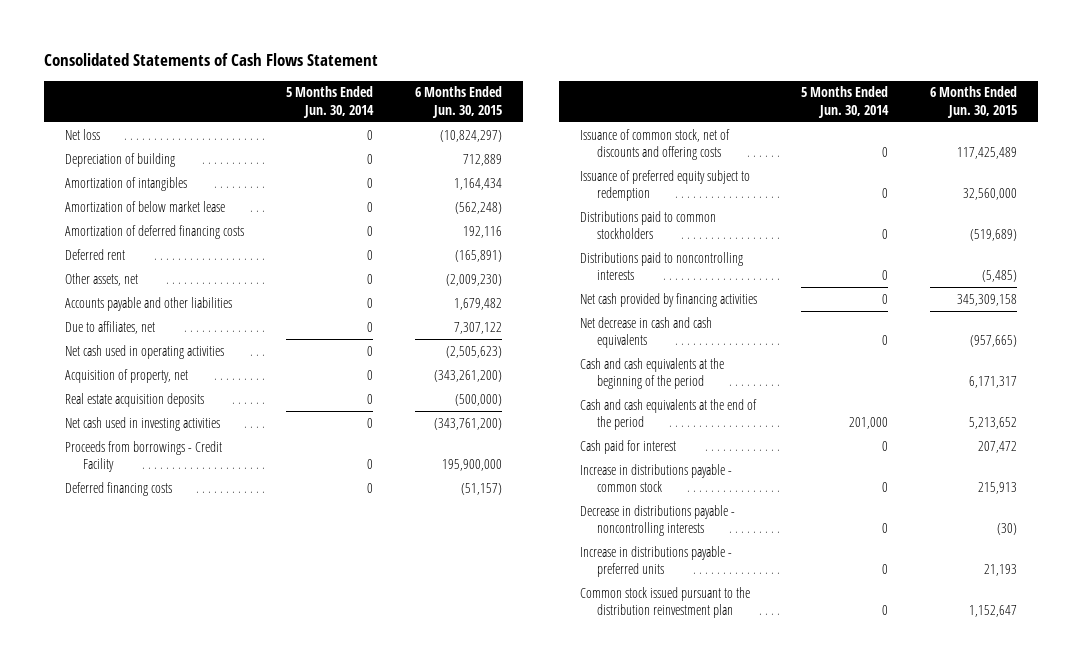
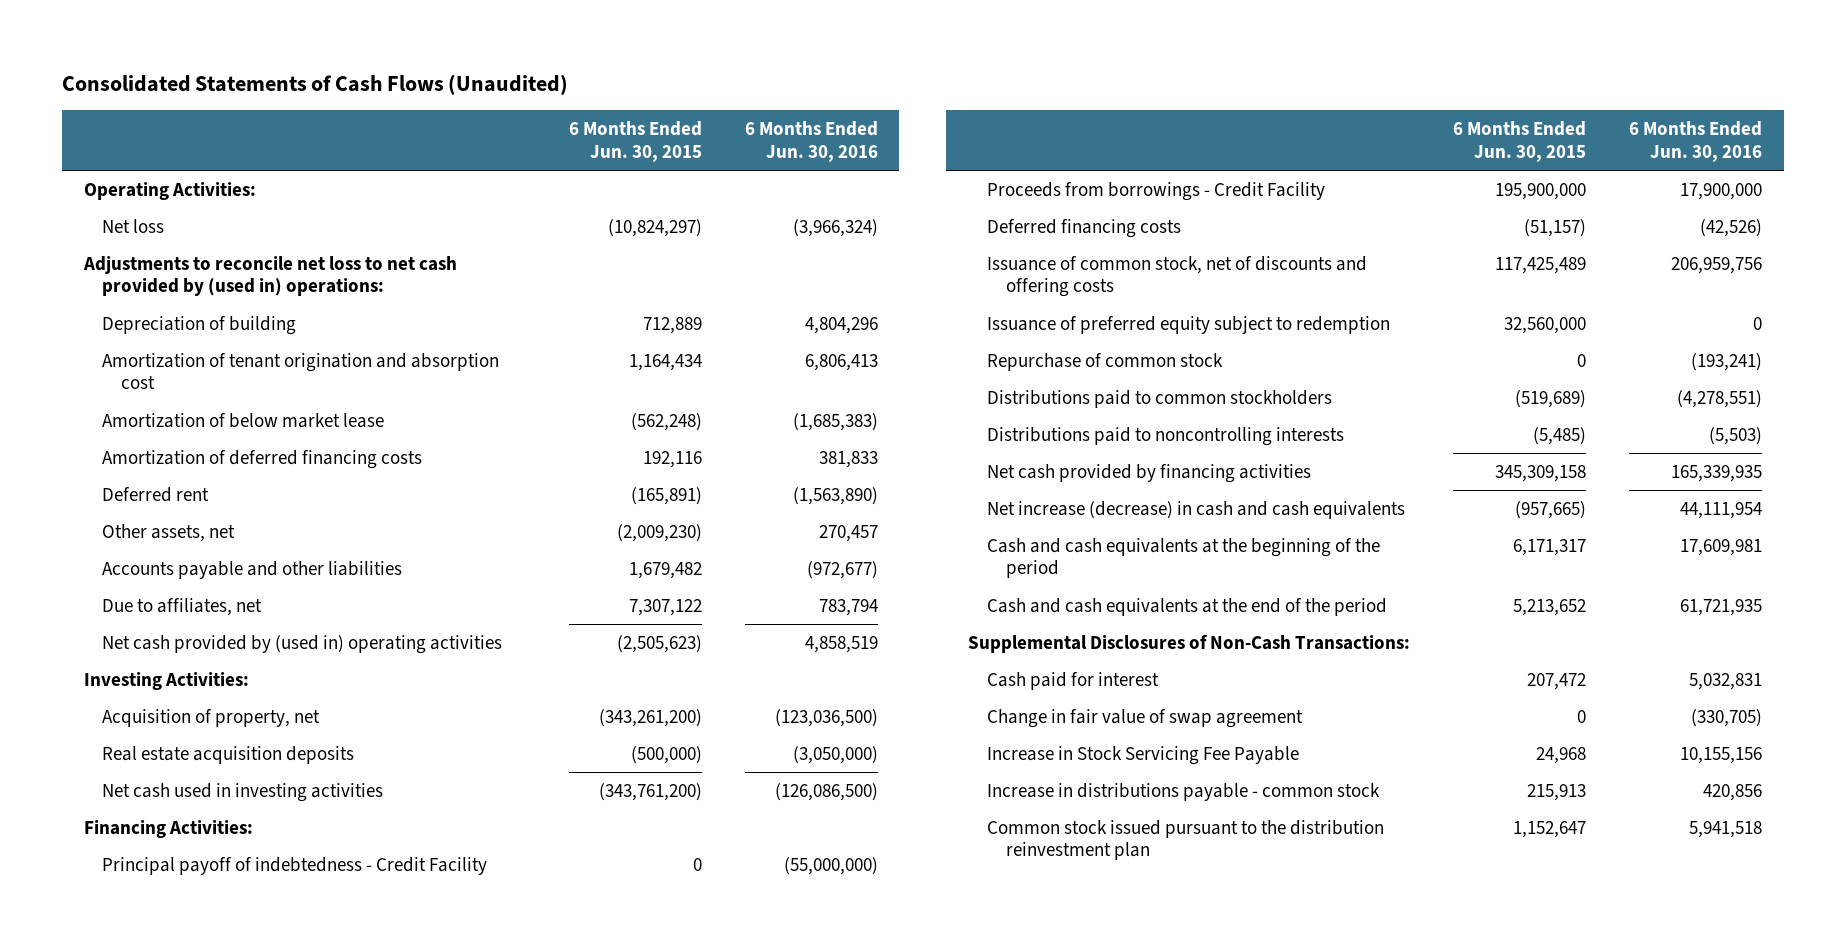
[44,53,379,67] Consolidated Statements of Cash Flows Statement -> [62,74,569,96] Consolidated Statements of Cash Flows (Unaudited)
[286,86,375,118] 5 Months Ended Jun. 30, 2014 -> none
none -> [744,121,878,162] 6 Months Ended Jun. 30, 2016
none -> [83,181,256,200] Operating Activities:
none -> [82,255,457,297] Adjustments to reconcile net loss to net cash provided by (used in) operations:
[65,176,188,191] Amortization of intangibles -> [102,352,500,390] Amortization of tenant origination and absorption cost
[65,344,225,359] Net cash used in operating activities -> [102,634,503,654] Net cash provided by (used in) operating activities
none -> [83,671,249,690] Investing Activities:
none -> [83,819,253,838] Financing Activities:
none -> [102,856,488,875] Principal payoff of indebtedness - Credit Facility
none -> [986,352,1223,371] Repurchase of common stock
[579,316,712,349] Net decrease in cash and cash equivalents -> [986,500,1405,519] Net increase (decrease) in cash and cash equivalents
none -> [967,633,1410,653] Supplemental Disclosures of Non-Cash Transactions:
none -> [986,708,1303,728] Change in fair value of swap agreement
none -> [986,745,1299,765] Increase in Stock Servicing Fee Payable
[579,504,735,537] Decrease in distributions payable - noncontrolling interests -> none
[579,545,732,578] Increase in distributions payable - preferred units -> none

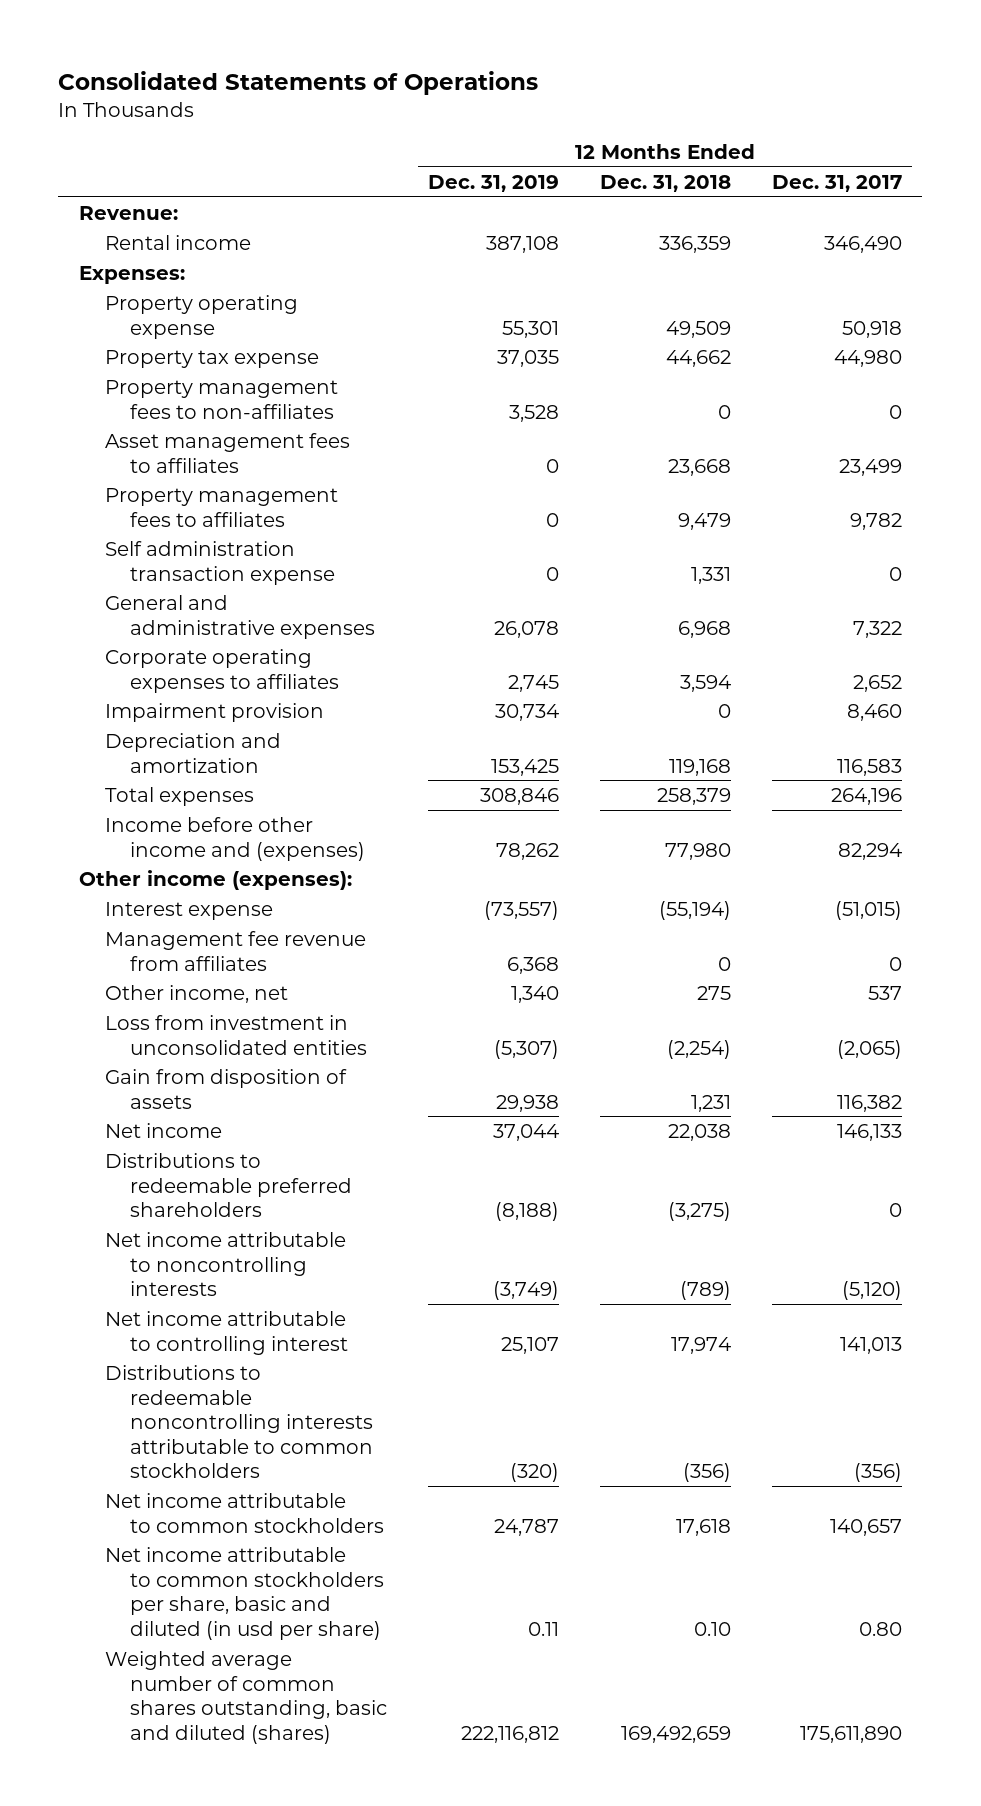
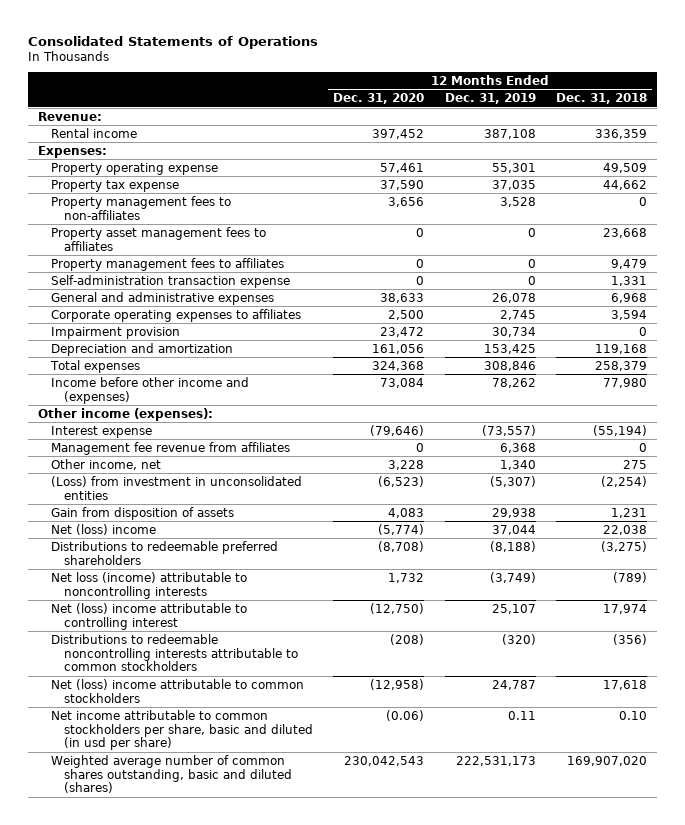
[771,174,902,192] Dec. 31, 2017 -> none
none -> [333,93,425,105] Dec. 31, 2020
[104,432,350,473] Asset management fees to affiliates -> [50,226,266,251] Property asset management fees to affiliates
[104,540,336,585] Self administration transaction expense -> [50,274,290,288] Self-administration transaction expense
[104,1014,368,1055] Loss from investment in unconsolidated entities -> [50,475,302,500] (Loss) from investment in unconsolidated entities
[104,1122,222,1138] Net income -> [50,523,156,535] Net (loss) income
[104,1231,346,1297] Net income attributable to noncontrolling interests -> [50,571,247,599] Net loss (income) attributable to noncontrolling interests
[104,1310,349,1355] Net income attributable to controlling interest -> [50,602,247,630] Net (loss) income attributable to controlling interest
[104,1492,385,1533] Net income attributable to common stockholders -> [50,678,304,703] Net (loss) income attributable to common stockholders
[461,1725,560,1743] 222,116,812 -> [455,755,536,766] 222,531,173
[621,1725,732,1743] 169,492,659 -> [566,755,647,766] 169,907,020

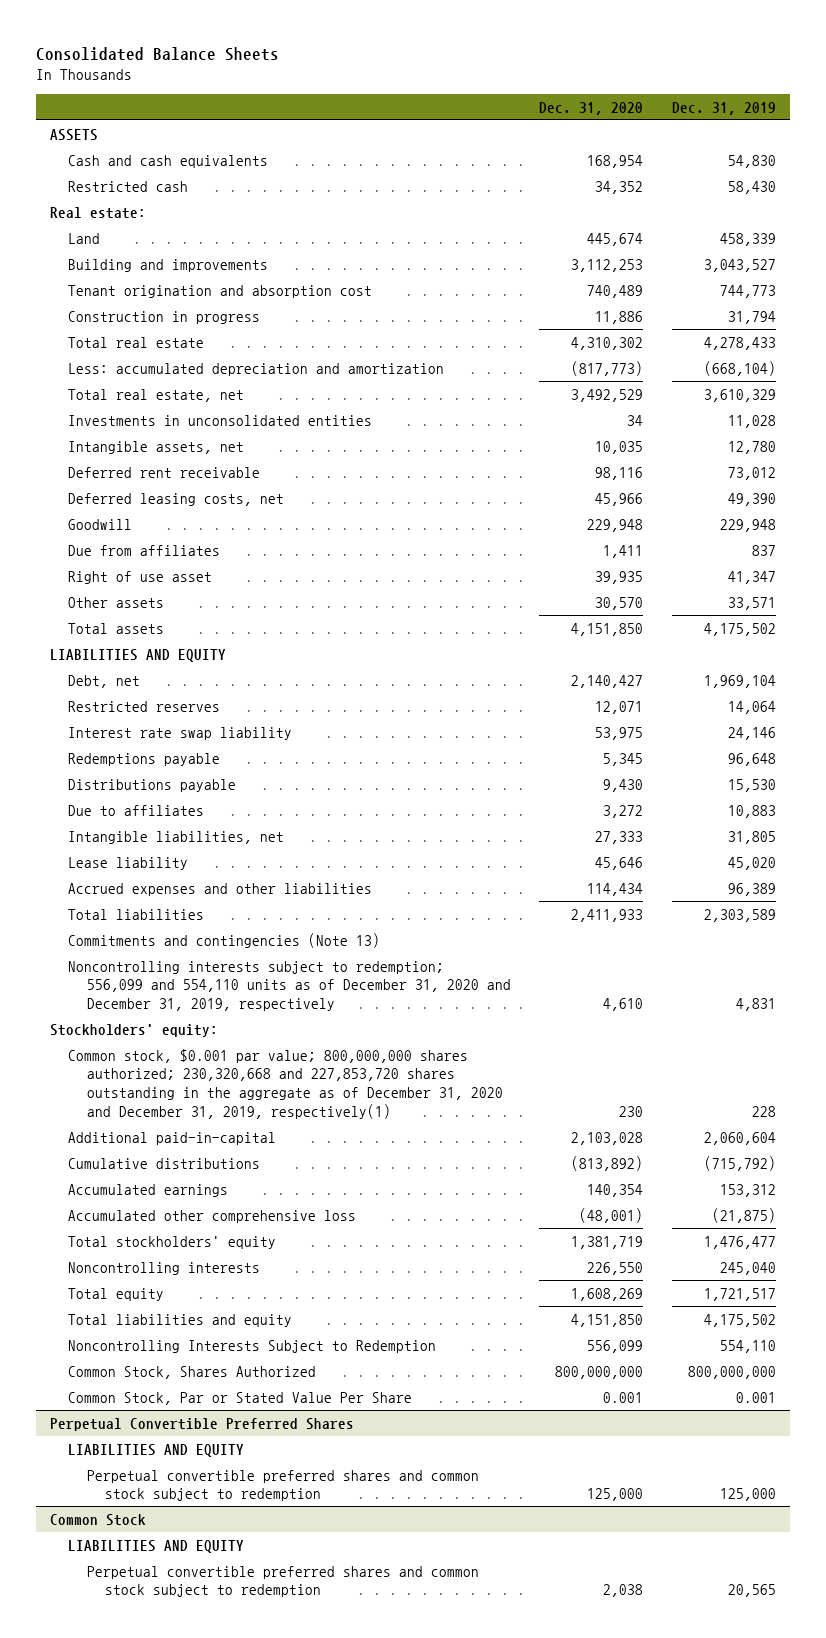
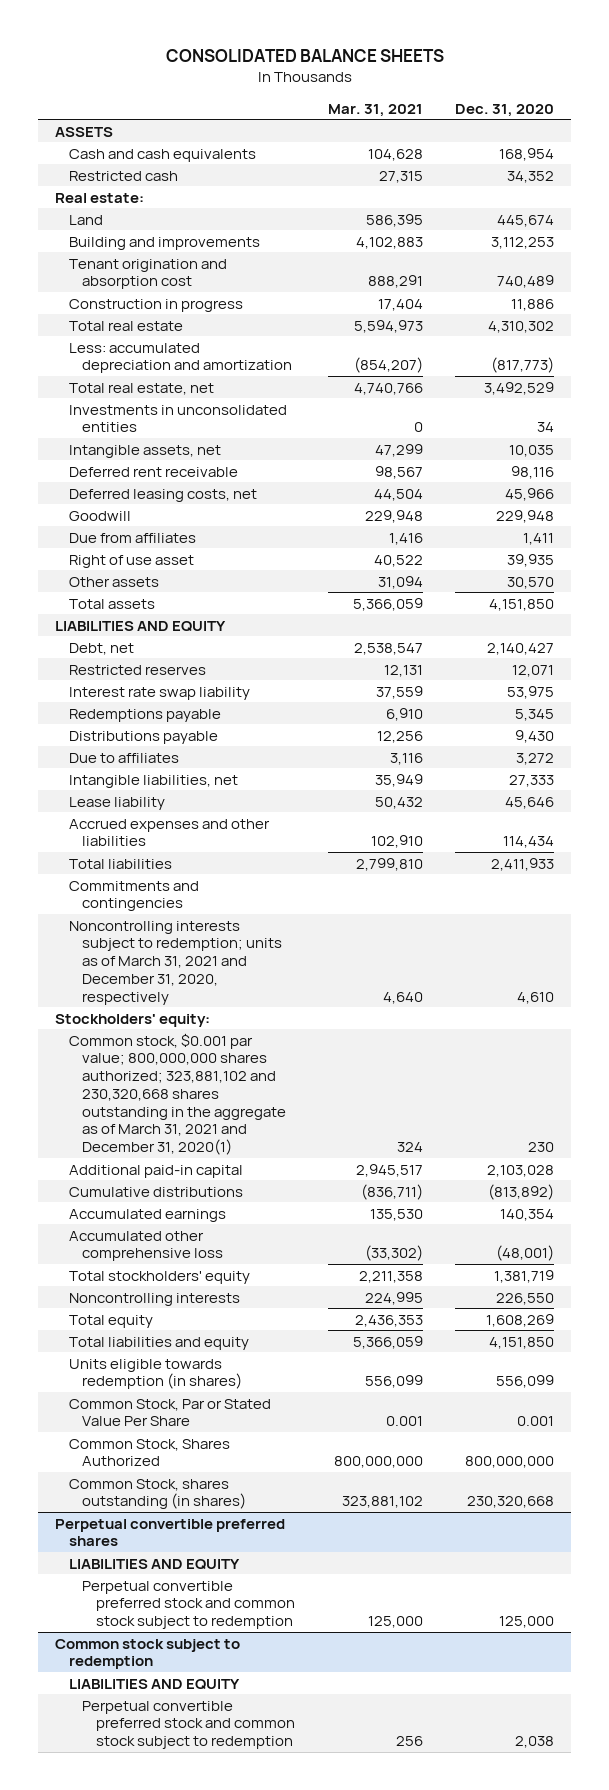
[35,47,279,62] Consolidated Balance Sheets -> [165,48,444,62] CONSOLIDATED BALANCE SHEETS
[671,101,776,115] Dec. 31, 2019 -> none
none -> [327,103,423,117] Mar. 31, 2021
[68,932,381,948] Commitments and contingencies (Note 13) -> [68,880,199,912] Commitments and contingencies
[68,960,511,1012] Noncontrolling interests subject to redemption; 556,099 and 554,110 units as of December 31, 2020 and December 31, 2019, respectively -> [68,920,283,1005] Noncontrolling interests subject to redemption; units as of March 31, 2021 and December 31, 2020, respectively
[68,1048,503,1119] Common stock, $0.001 par value; 800,000,000 shares authorized; 230,320,668 and 227,853,720 shares outstanding in the aggregate as of December 31, 2020 and December 31, 2019, respectively(1) -> [68,1032,287,1156] Common stock, $0.001 par value; 800,000,000 shares authorized; 323,881,102 and 230,320,668 shares outstanding in the aggregate as of March 31, 2021 and December 31, 2020(1)
[68,1131,277,1145] Additional paid-in-capital -> [68,1164,243,1178] Additional paid-in capital
[68,1339,437,1353] Noncontrolling Interests Subject to Redemption -> [68,1358,243,1390] Units eligible towards redemption (in shares)
[68,1365,317,1379] Common Stock, Shares Authorized -> [68,1438,230,1467] Common Stock, Shares Authorized
none -> [68,1478,247,1510] Common Stock, shares outstanding (in shares)
[50,1417,355,1431] Perpetual Convertible Preferred Shares -> [54,1518,285,1547] Perpetual convertible preferred shares
[86,1469,479,1502] Perpetual convertible preferred shares and common stock subject to redemption -> [82,1580,296,1630] Perpetual convertible preferred stock and common stock subject to redemption
[50,1513,147,1526] Common Stock -> [54,1638,240,1670] Common stock subject to redemption
[86,1565,479,1598] Perpetual convertible preferred shares and common stock subject to redemption -> [82,1700,296,1750] Perpetual convertible preferred stock and common stock subject to redemption

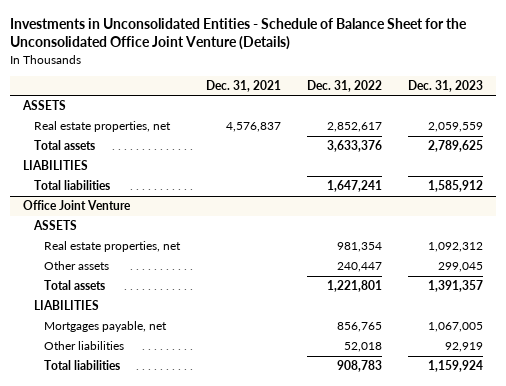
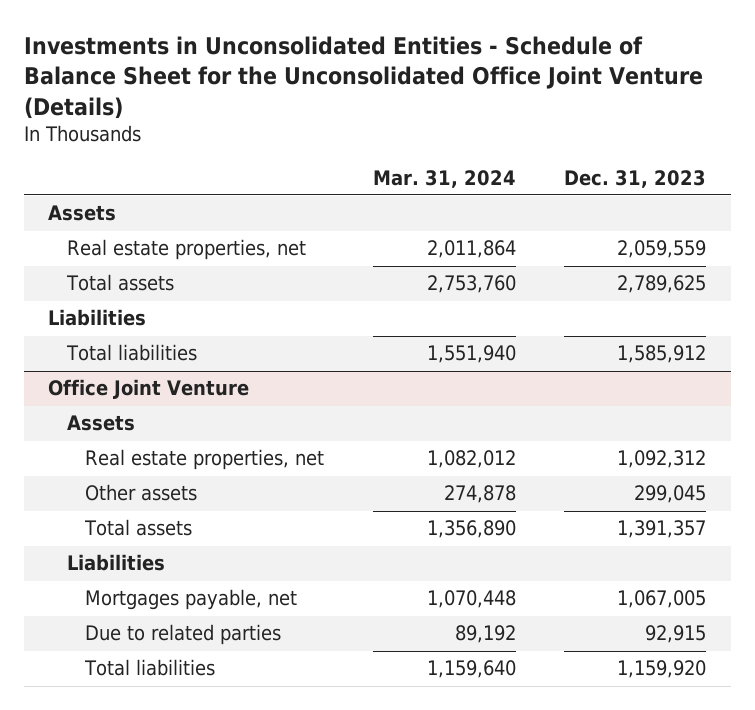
[206,79,282,92] Dec. 31, 2021 -> none
[307,79,383,92] Dec. 31, 2022 -> none
none -> [372,169,516,188] Mar. 31, 2024
[21,100,66,111] ASSETS -> [48,205,117,222] Assets
[22,160,88,171] LIABILITIES -> [48,309,147,327] Liabilities
[32,220,77,231] ASSETS -> [66,415,135,432] Assets
[33,300,99,311] LIABILITIES -> [66,554,165,572] Liabilities
[44,341,125,351] Other liabilities -> none
none -> [85,624,282,646] Due to related parties
[427,360,483,373] 1,159,924 -> [617,660,707,679] 1,159,920

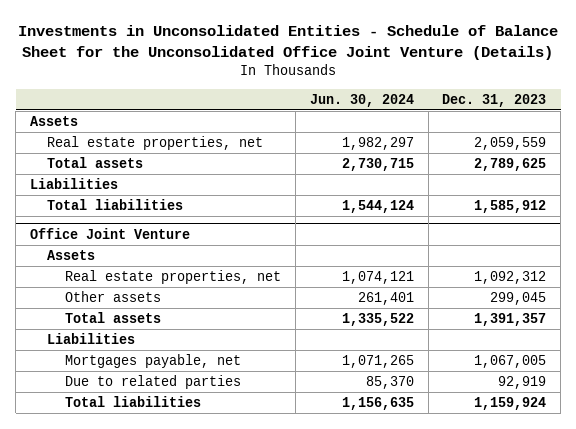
[372,169,516,188] Mar. 31, 2024 -> none
none -> [309,93,414,107] Jun. 30, 2024
[645,625,707,644] 92,915 -> [498,375,547,389] 92,919
[617,660,707,679] 1,159,920 -> [474,396,547,410] 1,159,924

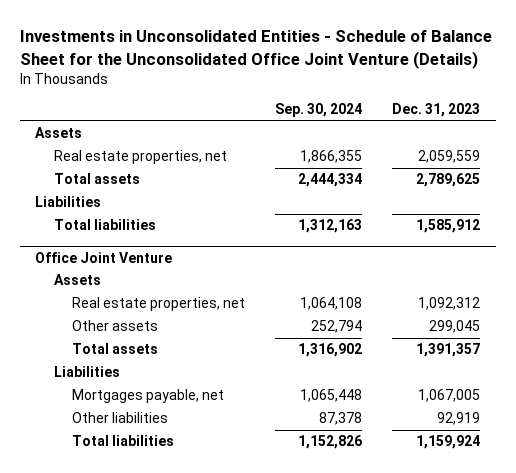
[309,93,414,107] Jun. 30, 2024 -> none
none -> [275,103,363,118] Sep. 30, 2024
[65,374,242,389] Due to related parties -> [71,412,168,424] Other liabilities

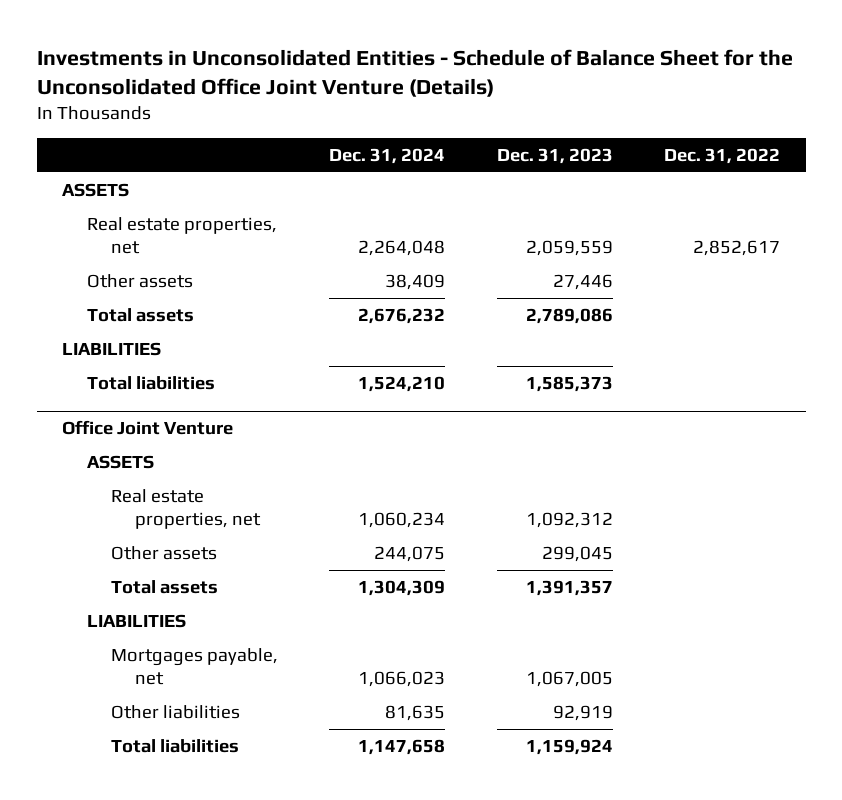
[275,103,363,118] Sep. 30, 2024 -> none
none -> [329,147,446,164] Dec. 31, 2024
none -> [663,147,780,164] Dec. 31, 2022
[35,127,83,139] Assets -> [62,182,130,197] ASSETS
none -> [86,273,193,288] Other assets
[416,173,481,188] 2,789,625 -> [525,307,613,324] 2,789,086
[35,196,102,208] Liabilities -> [62,341,162,356] LIABILITIES
[416,219,481,234] 1,585,912 -> [525,375,613,392] 1,585,373
[53,274,101,286] Assets -> [86,454,154,469] ASSETS
[53,366,120,378] Liabilities -> [86,613,186,628] LIABILITIES

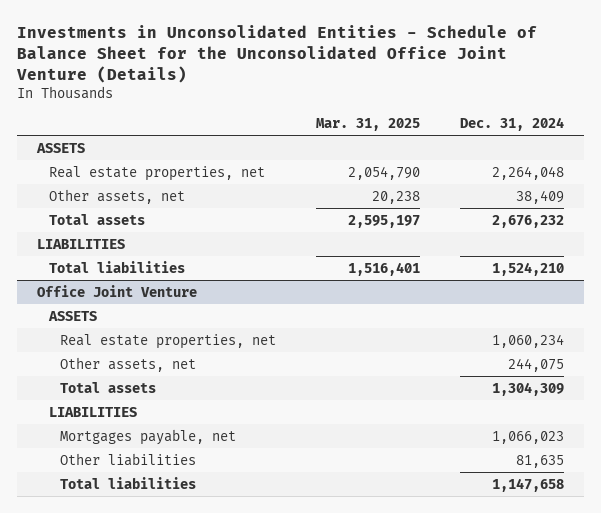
[496,147,613,164] Dec. 31, 2023 -> none
[663,147,780,164] Dec. 31, 2022 -> none
none -> [315,117,420,131] Mar. 31, 2025
[86,273,193,288] Other assets -> [48,188,185,204] Other assets, net
[111,545,218,560] Other assets -> [59,356,196,372] Other assets, net

